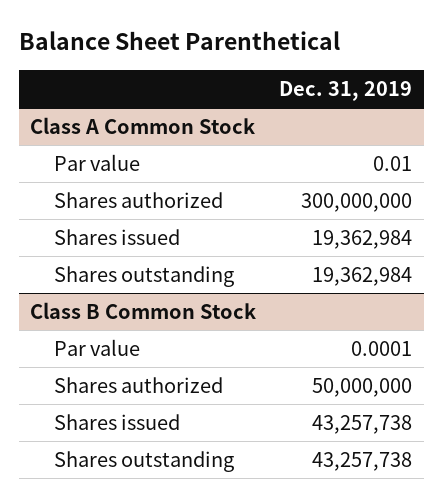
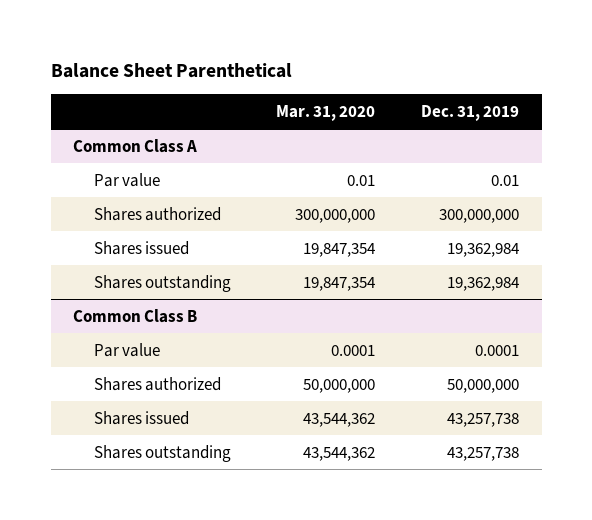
none -> [276,104,376,121] Mar. 31, 2020
[30,116,256,134] Class A Common Stock -> [73,138,198,153] Common Class A
[30,301,257,319] Class B Common Stock -> [73,308,198,323] Common Class B

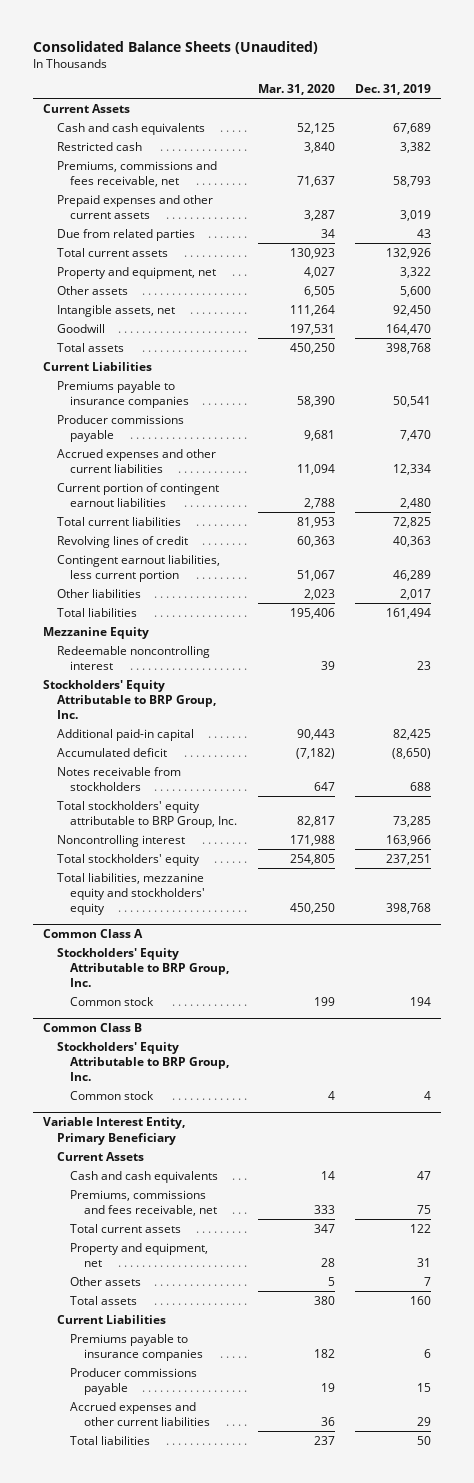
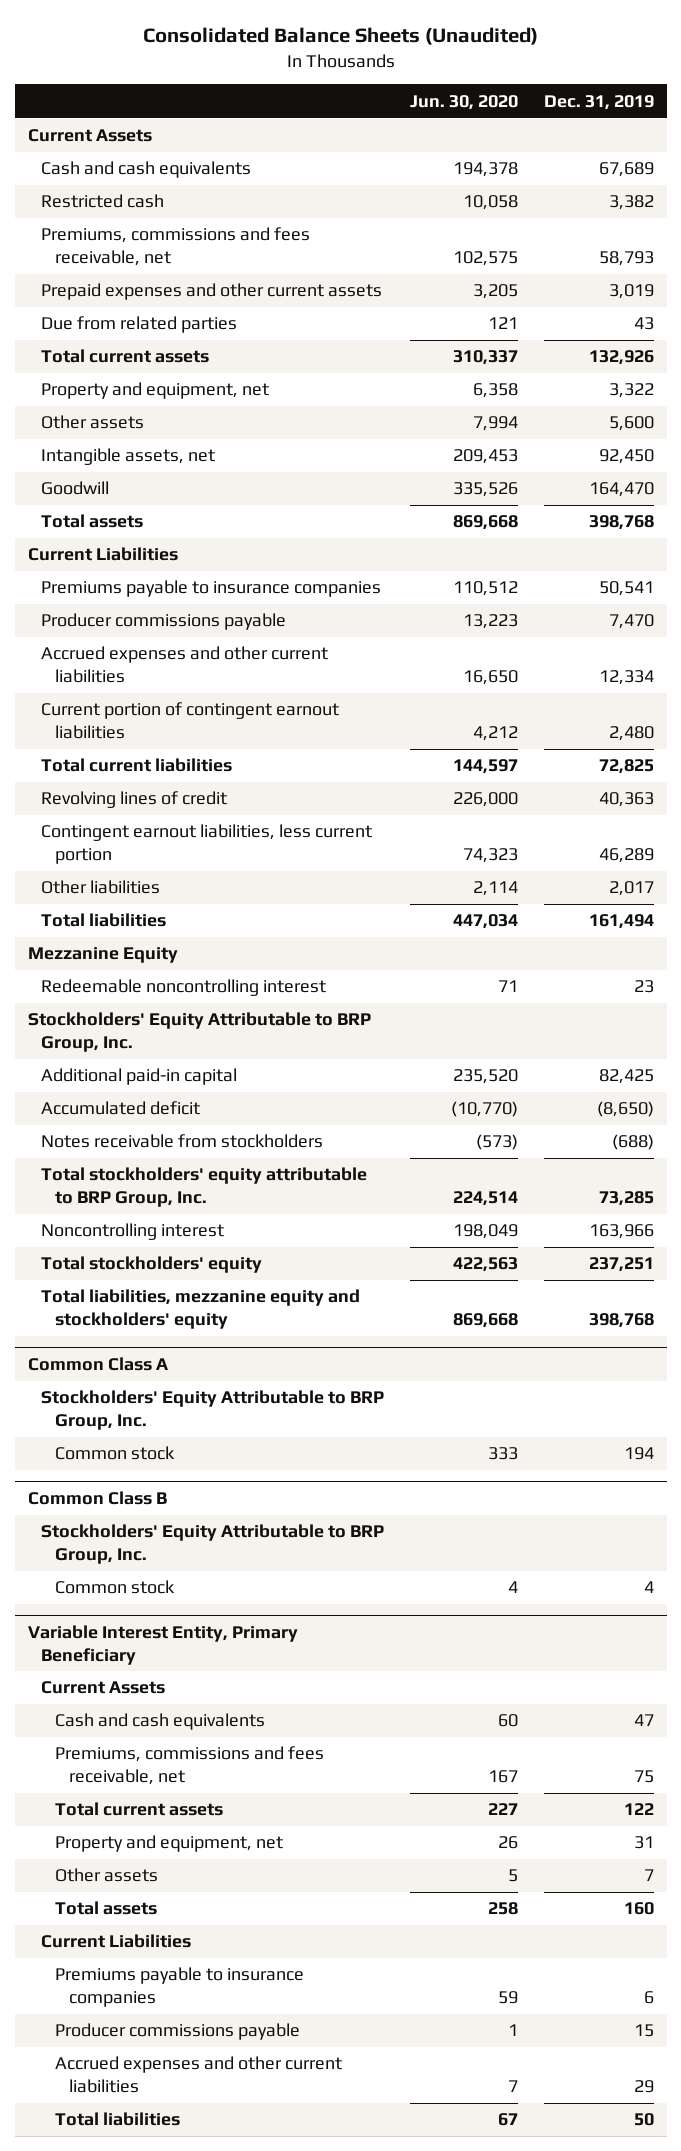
[257,84,335,96] Mar. 31, 2020 -> none
none -> [410,94,519,110] Jun. 30, 2020
[409,781,431,791] 688 -> [611,1134,654,1151] (688)

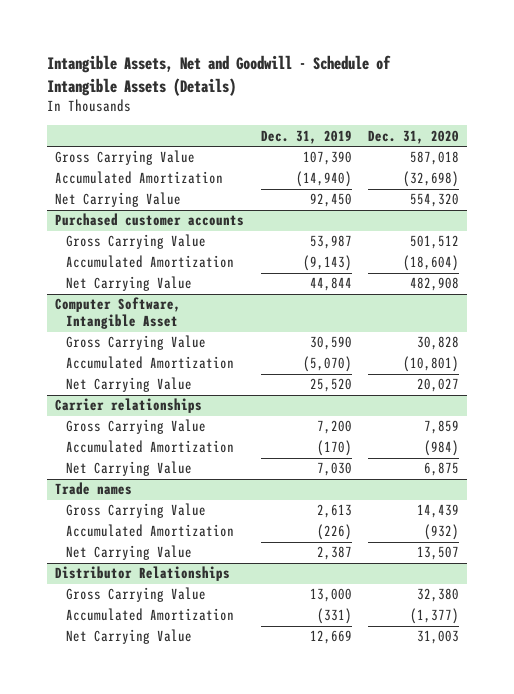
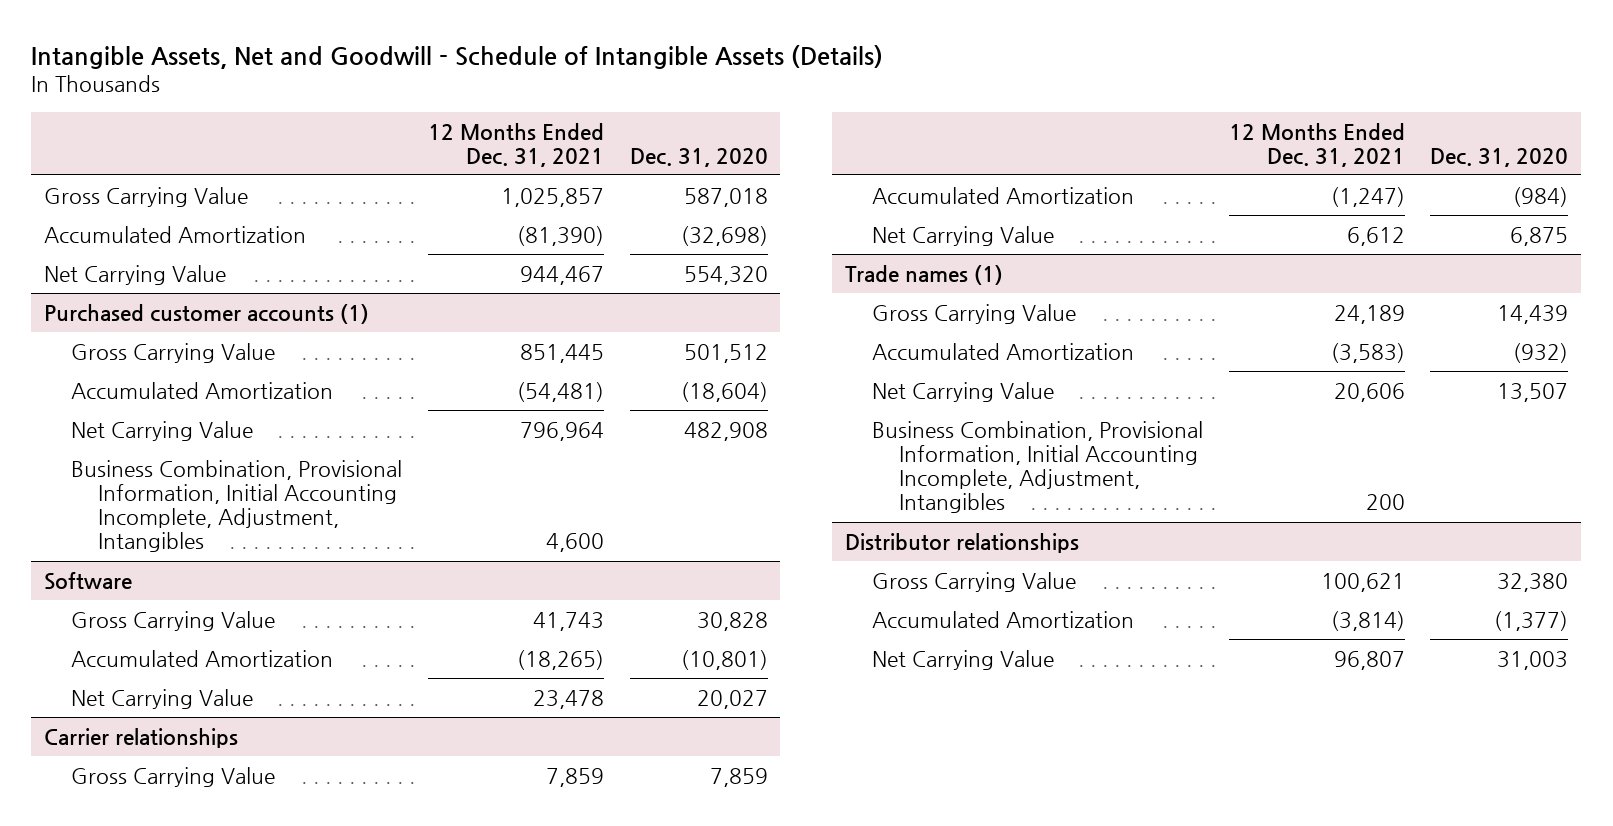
[260,129,352,144] Dec. 31, 2019 -> none
none -> [427,122,604,167] 12 Months Ended Dec. 31, 2021
[55,213,245,227] Purchased customer accounts -> [44,303,370,324] Purchased customer accounts (1)
none -> [71,459,403,553] Business Combination, Provisional Information, Initial Accounting Incomplete, Adjustment, Intangibles
[55,297,182,330] Computer Software, Intangible Asset -> [44,571,133,590] Software
[55,482,133,496] Trade names -> [844,264,1003,285] Trade names (1)
none -> [871,420,1203,514] Business Combination, Provisional Information, Initial Accounting Incomplete, Adjustment, Intangibles
[55,566,231,582] Distributor Relationships -> [844,532,1079,553] Distributor relationships

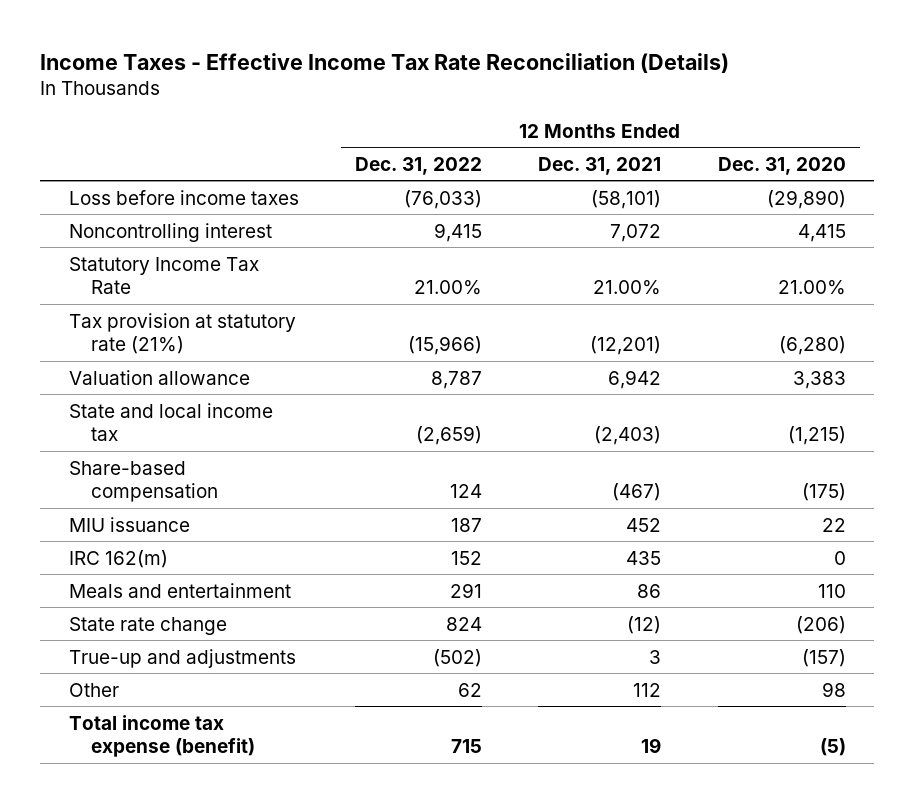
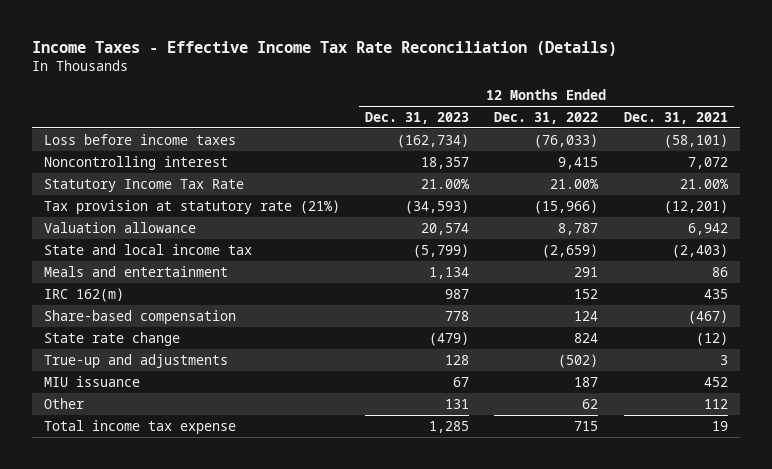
[717,156,846,175] Dec. 31, 2020 -> none
none -> [365,111,470,124] Dec. 31, 2023
[68,549,168,568] IRC 162(m) -> [44,287,125,302] IRC 162(m)
[68,460,219,502] Share-based compensation -> [44,309,237,324] Share-based compensation
[68,516,190,532] MIU issuance -> [44,375,141,387] MIU issuance
[68,714,256,757] Total income tax expense (benefit) -> [44,419,237,434] Total income tax expense

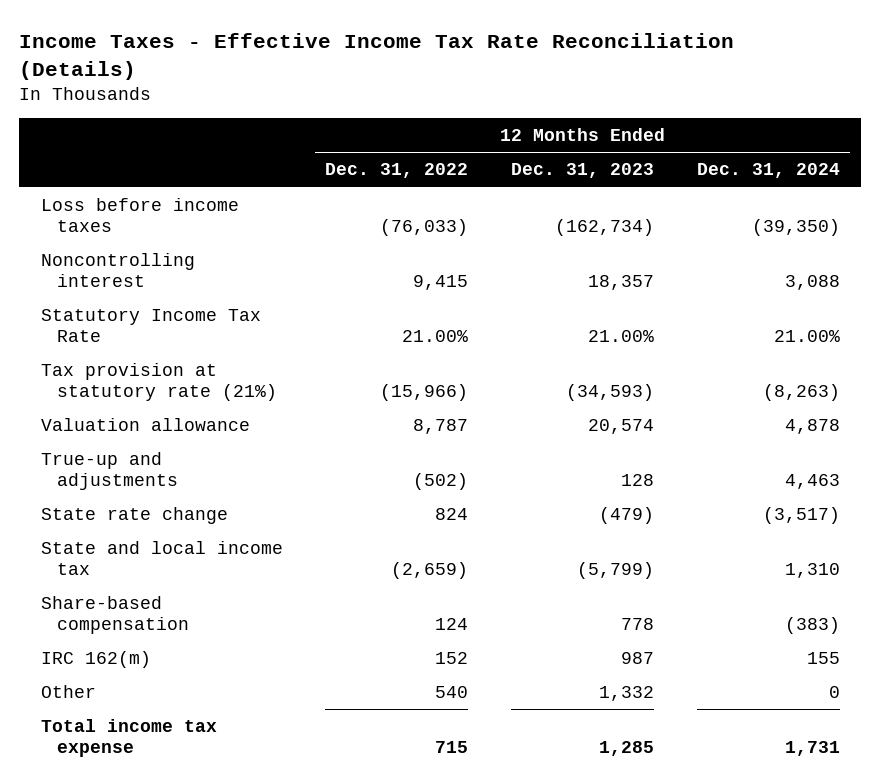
[623,111,728,124] Dec. 31, 2021 -> none
none -> [696,163,840,179] Dec. 31, 2024
[44,353,229,368] True-up and adjustments -> [40,452,178,491] True-up and adjustments
[44,331,181,346] State rate change -> [40,507,228,525] State rate change
[44,265,229,277] Meals and entertainment -> none
[44,375,141,387] MIU issuance -> none
[44,287,125,302] IRC 162(m) -> [40,651,151,669] IRC 162(m)
[445,398,470,409] 131 -> [599,686,655,702] 1,332
[582,398,599,409] 62 -> [435,686,469,699] 540

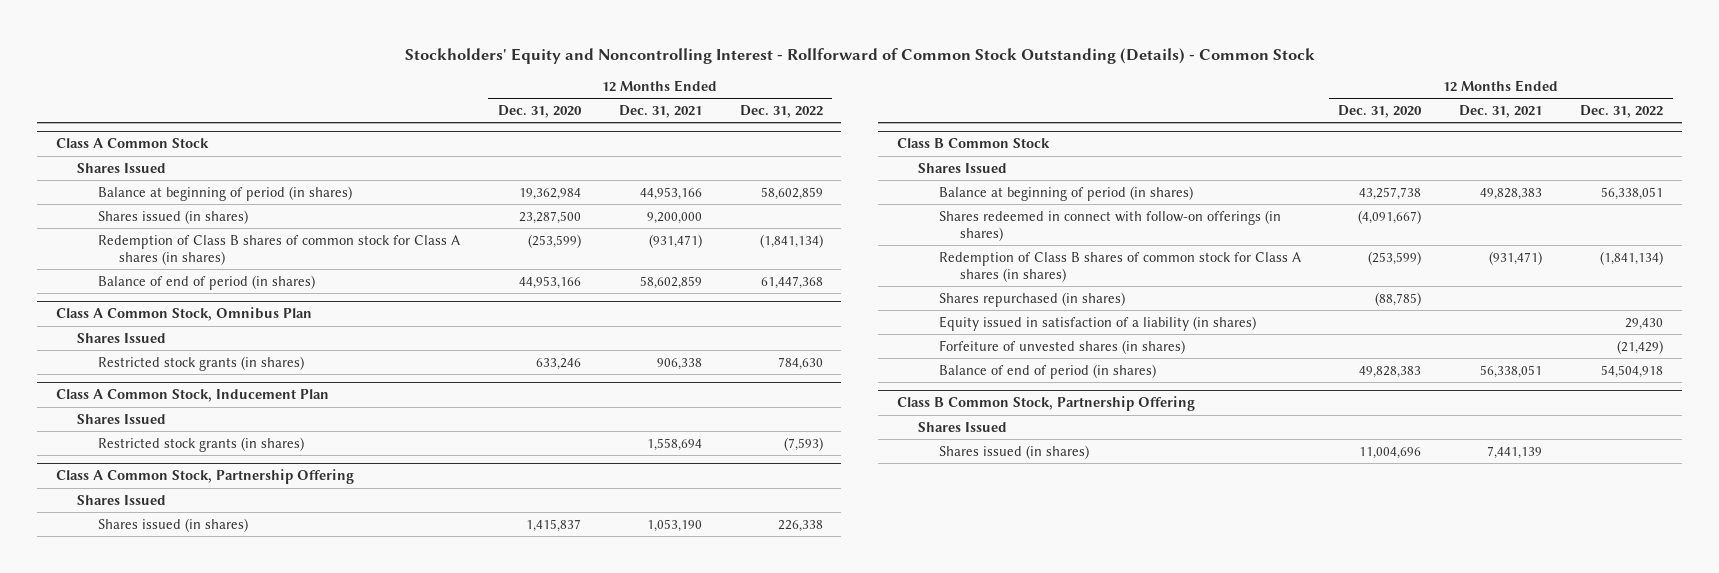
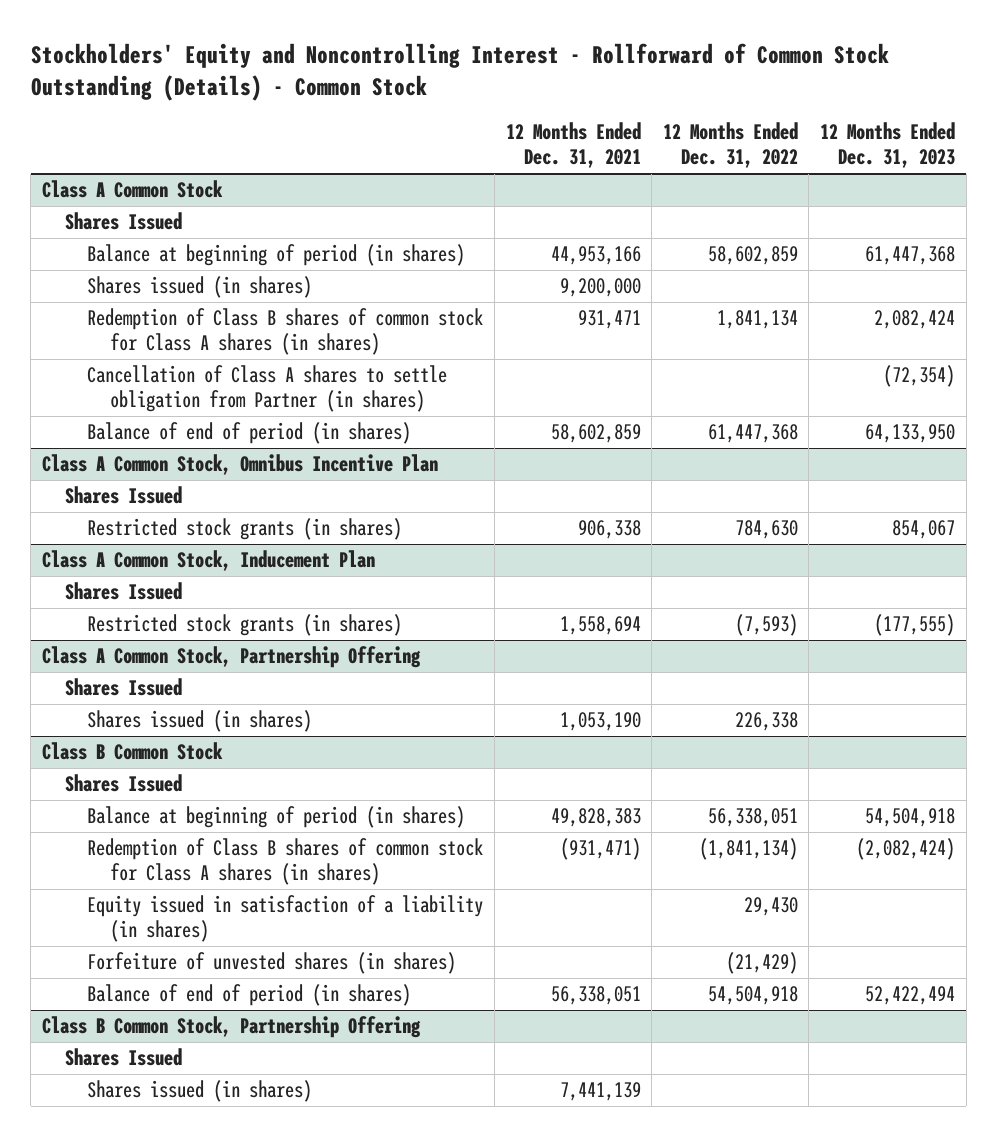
[497,104,582,118] Dec. 31, 2020 -> none
none -> [820,122,956,169] 12 Months Ended Dec. 31, 2023
[648,233,702,248] (931,471) -> [577,310,641,330] 931,471
[759,233,823,248] (1,841,134) -> [716,310,798,330] 1,841,134
none -> [87,365,448,413] Cancellation of Class A shares to settle obligation from Partner (in shares)
[56,307,313,322] Class A Common Stock, Omnibus Plan -> [41,454,438,476] Class A Common Stock, Omnibus Incentive Plan
[938,209,1281,242] Shares redeemed in connect with follow-on offerings (in shares) -> none
[938,291,1125,307] Shares repurchased (in shares) -> none

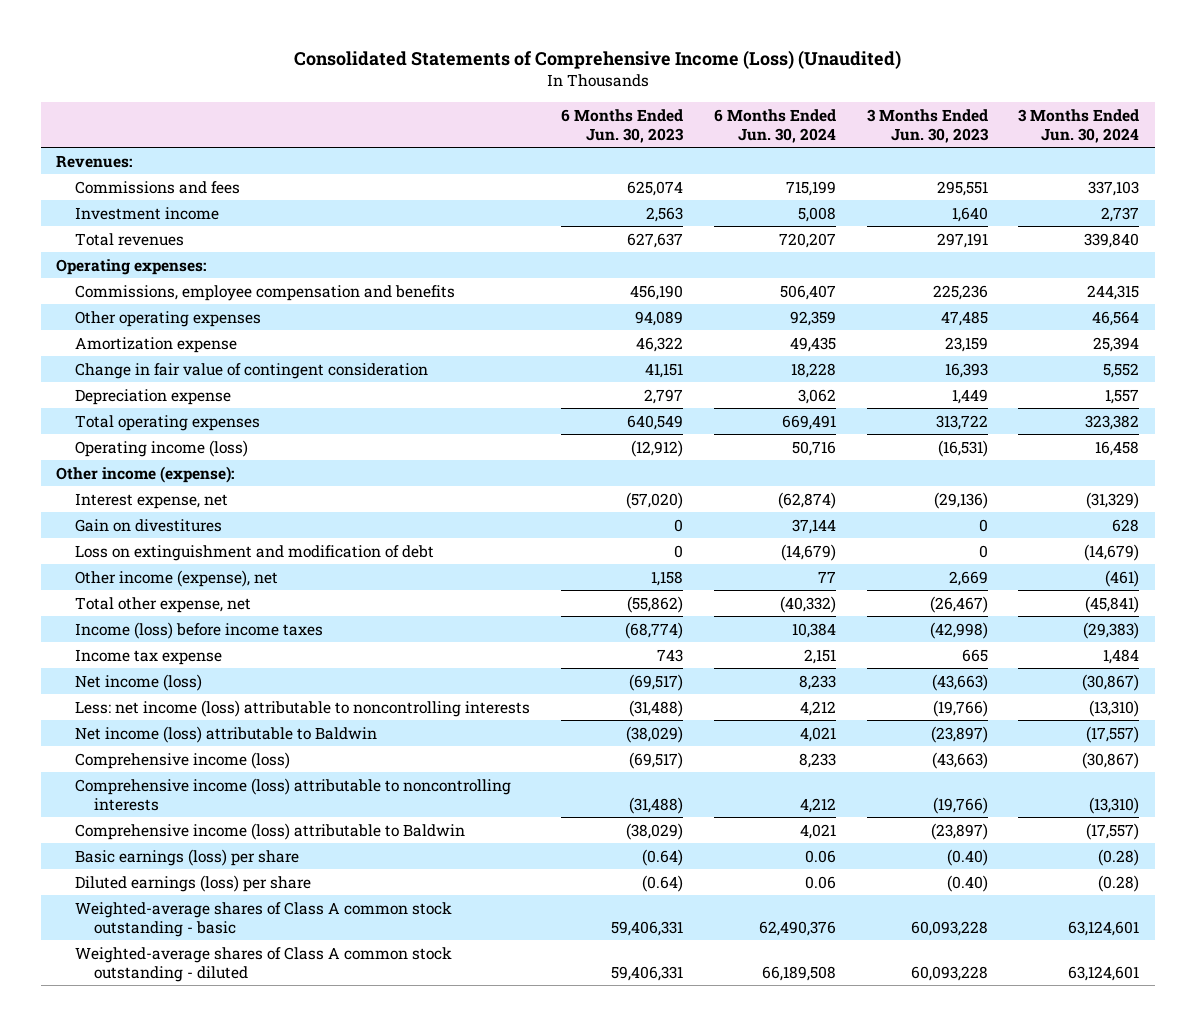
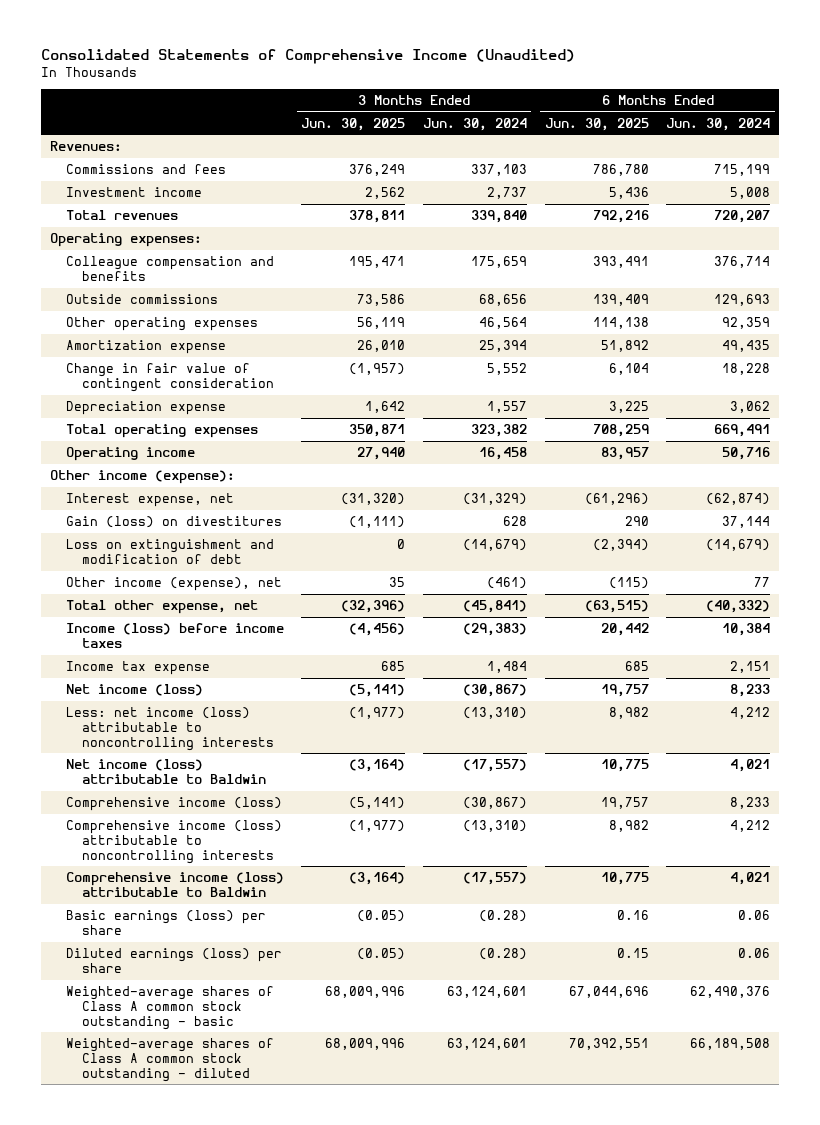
[293,50,901,70] Consolidated Statements of Comprehensive Income (Loss) (Unaudited) -> [40,49,575,65] Consolidated Statements of Comprehensive Income (Unaudited)
[561,108,685,143] 6 Months Ended Jun. 30, 2023 -> none
[866,108,989,143] 3 Months Ended Jun. 30, 2023 -> none
none -> [301,117,406,131] Jun. 30, 2025
none -> [544,117,649,131] Jun. 30, 2025
[75,284,456,301] Commissions, employee compensation and benefits -> [65,256,274,281] Colleague compensation and benefits
[779,284,836,300] 506,407 -> [714,256,771,269] 376,714
[1087,284,1140,300] 244,315 -> [471,256,528,269] 175,659
none -> [65,294,218,305] Outside commissions
[75,439,249,457] Operating income (loss) -> [65,447,195,462] Operating income
[75,518,223,532] Gain on divestitures -> [65,516,282,529] Gain (loss) on divestitures

